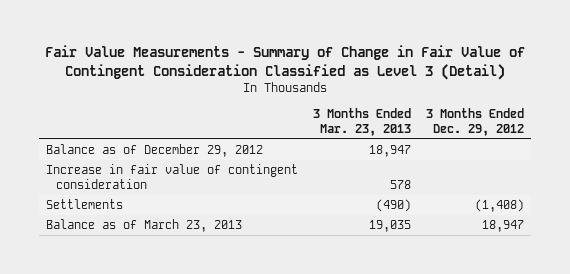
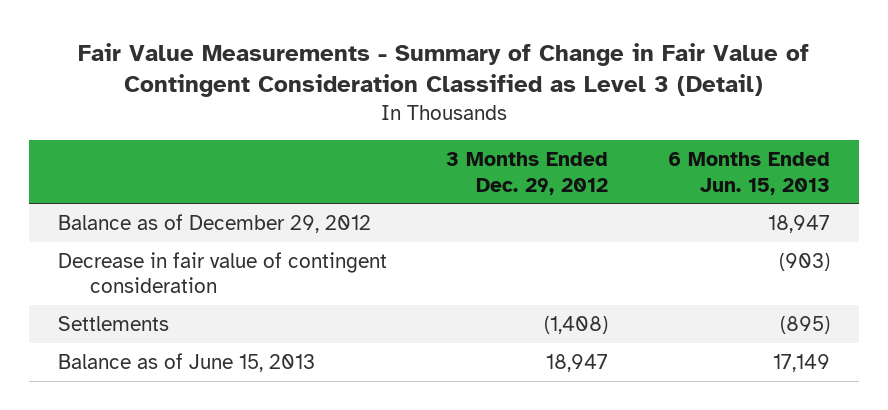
[312,107,411,137] 3 Months Ended Mar. 23, 2013 -> none
none -> [667,151,830,195] 6 Months Ended Jun. 15, 2013
[46,163,299,190] Increase in fair value of contingent consideration -> [58,251,388,294] Decrease in fair value of contingent consideration
[46,218,243,232] Balance as of March 23, 2013 -> [58,352,316,372] Balance as of June 15, 2013

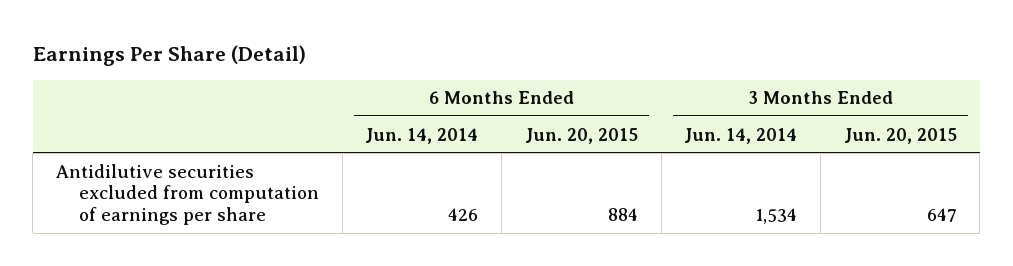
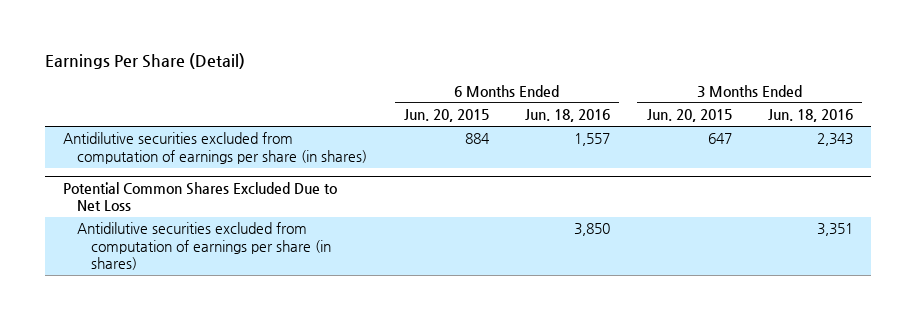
[365,127,479,144] Jun. 14, 2014 -> none
[684,127,798,144] Jun. 14, 2014 -> none
none -> [525,109,611,123] Jun. 18, 2016
none -> [768,109,854,123] Jun. 18, 2016
[55,163,319,226] Antidilutive securities excluded from computation of earnings per share -> [63,132,368,164] Antidilutive securities excluded from computation of earnings per share (in shares)
none -> [63,181,338,212] Potential Common Shares Excluded Due to Net Loss
none -> [77,222,332,270] Antidilutive securities excluded from computation of earnings per share (in shares)

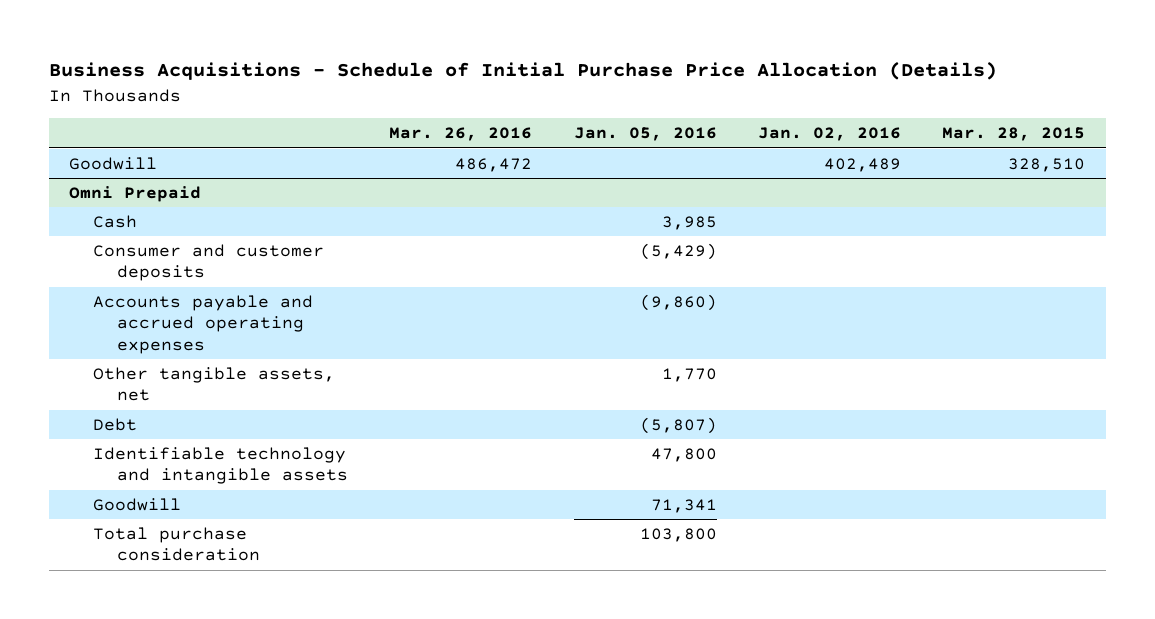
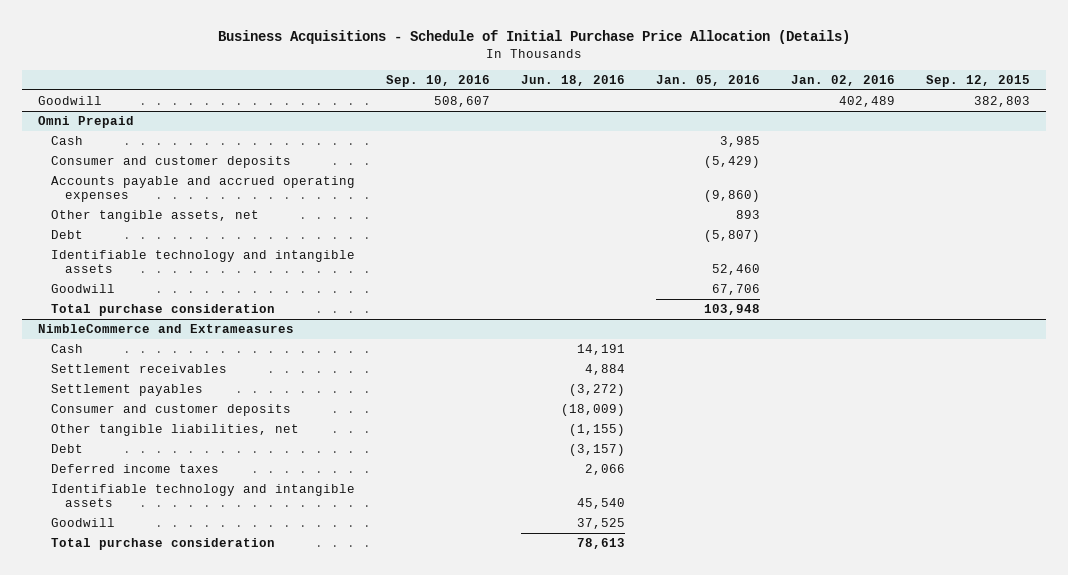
[389,127,533,142] Mar. 26, 2016 -> none
[942,127,1086,142] Mar. 28, 2015 -> none
none -> [386,75,491,88] Sep. 10, 2016
none -> [521,75,626,87] Jun. 18, 2016
none -> [926,75,1031,88] Sep. 12, 2015
[661,368,717,383] 1,770 -> [736,209,761,219] 893
[650,448,717,463] 47,800 -> [712,264,761,276] 52,460
[650,499,717,514] 71,341 -> [712,283,761,295] 67,706
[639,528,717,543] 103,800 -> [704,303,761,315] 103,948
none -> [37,323,294,333] NimbleCommerce and Extrameasures
none -> [51,343,84,353] Cash
none -> [51,363,228,373] Settlement receivables
none -> [51,383,204,396] Settlement payables
none -> [51,403,292,416] Consumer and customer deposits
none -> [51,423,300,436] Other tangible liabilities, net
none -> [51,443,84,453] Debt
none -> [51,463,220,473] Deferred income taxes
none -> [51,483,356,508] Identifiable technology and intangible assets
none -> [51,517,116,527] Goodwill
none -> [51,537,276,550] Total purchase consideration

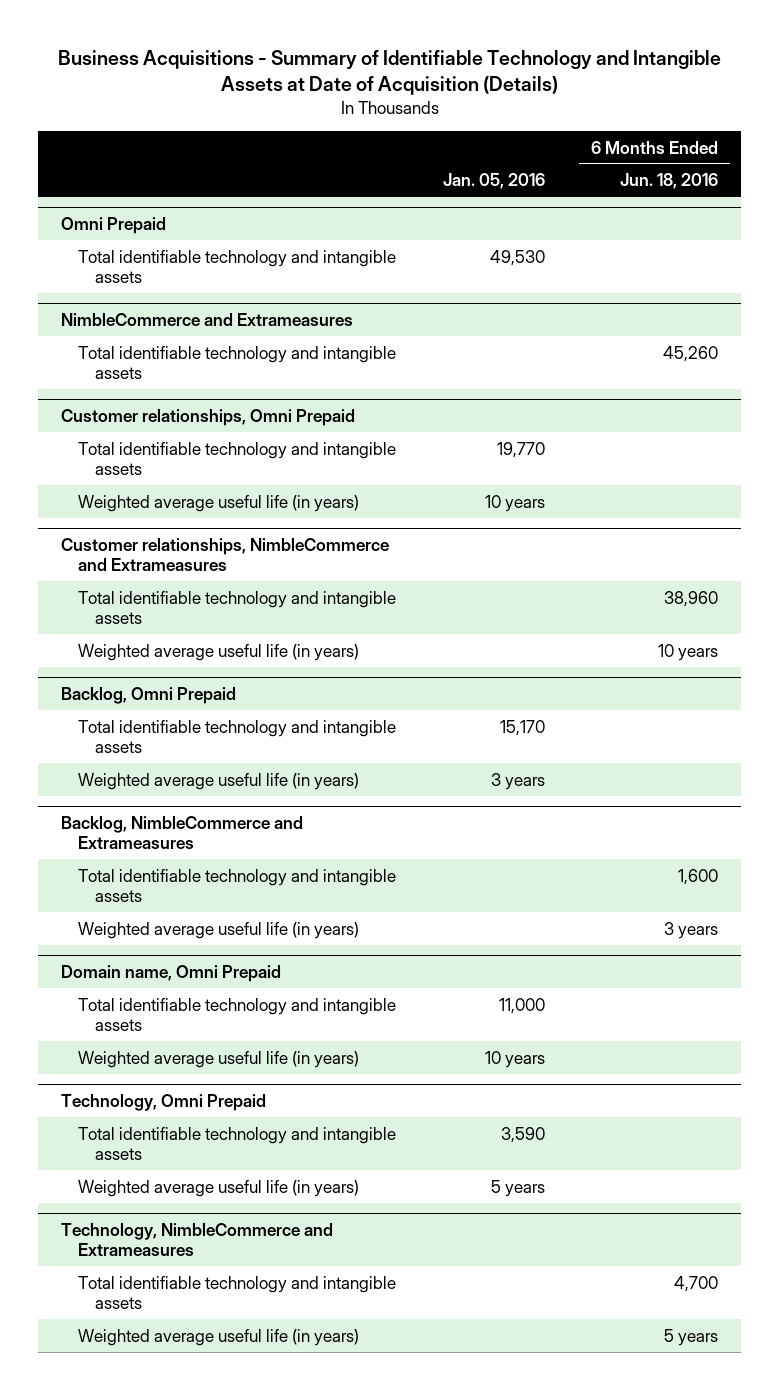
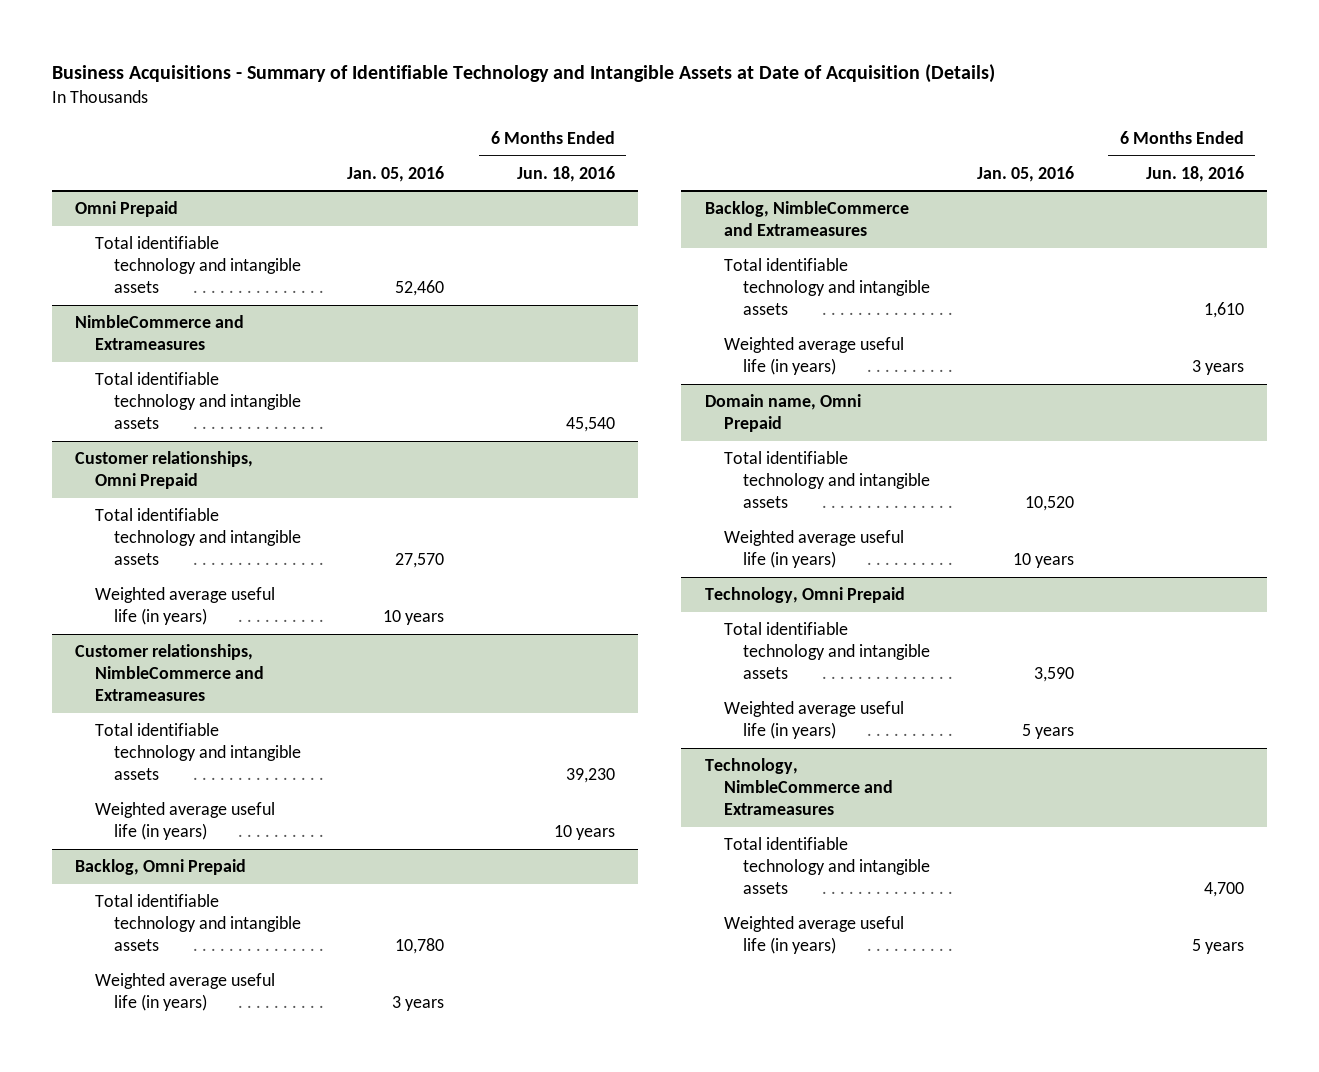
[489,249,545,266] 49,530 -> [395,280,445,297] 52,460
[663,345,719,362] 45,260 -> [565,417,615,433] 45,540
[496,441,545,458] 19,770 -> [395,553,445,569] 27,570
[664,590,719,607] 38,960 -> [565,768,615,784] 39,230
[499,719,545,736] 15,170 -> [395,938,445,955] 10,780
[678,868,719,885] 1,600 -> [1203,302,1244,319] 1,610
[498,997,545,1014] 11,000 -> [1024,496,1074,512] 10,520

